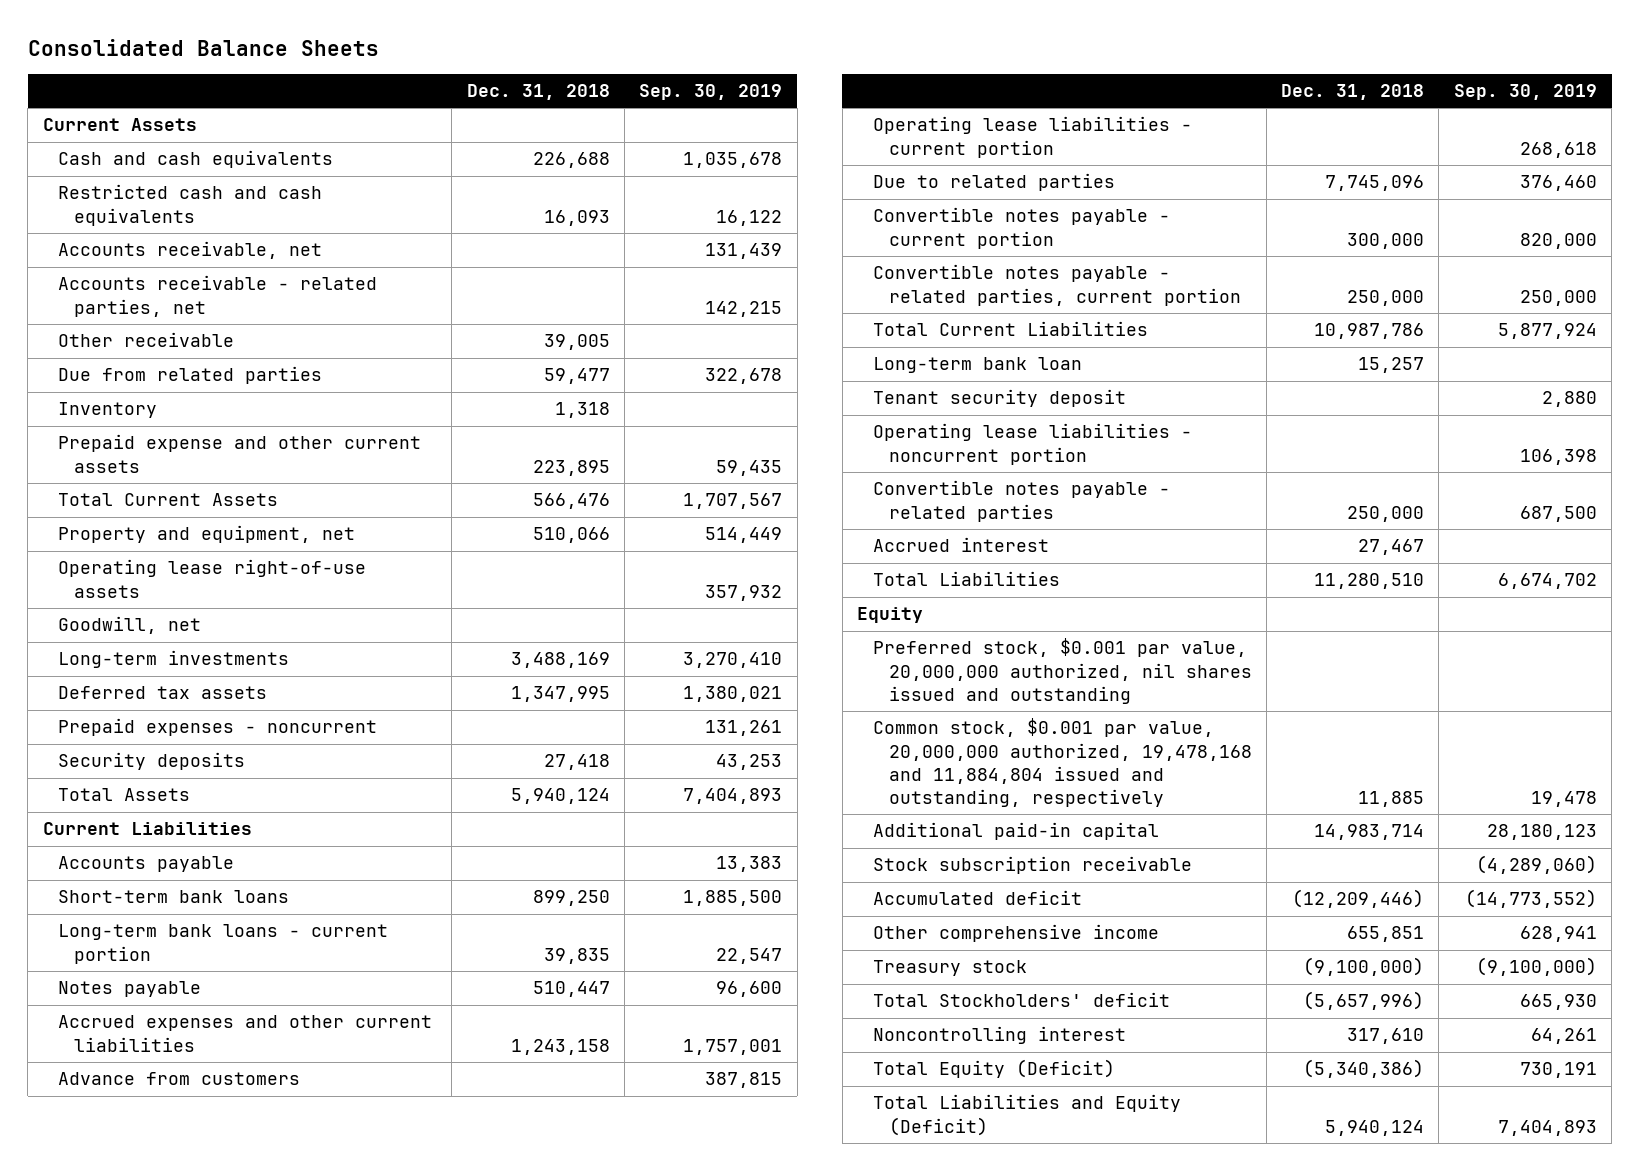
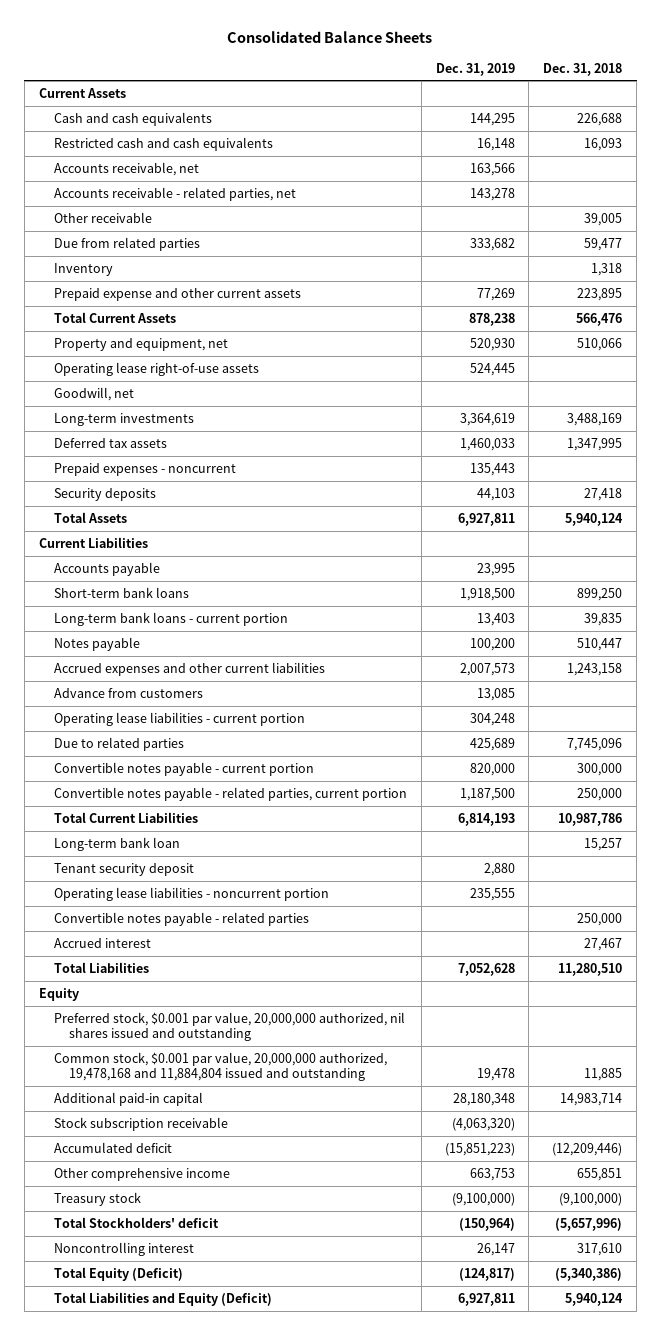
[639,84,783,101] Sep. 30, 2019 -> none
none -> [435,62,515,76] Dec. 31, 2019
[872,718,1252,807] Common stock, $0.001 par value, 20,000,000 authorized, 19,478,168 and 11,884,804 issued and outstanding, respectively -> [53,1051,387,1081] Common stock, $0.001 par value, 20,000,000 authorized, 19,478,168 and 11,884,804 issued and outstanding

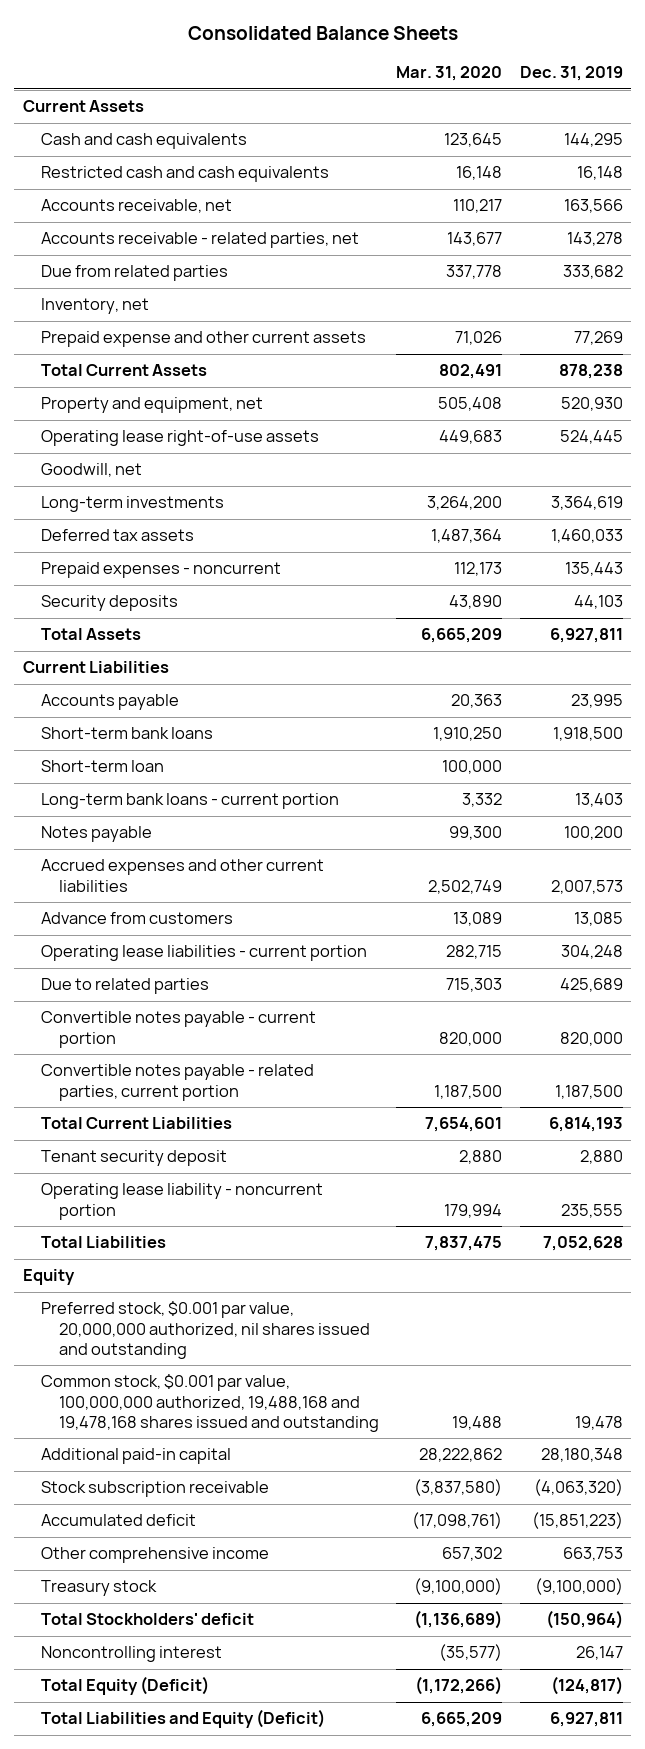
[543,62,623,76] Dec. 31, 2018 -> none
none -> [396,66,503,82] Mar. 31, 2020
[53,211,152,223] Other receivable -> none
[53,262,113,276] Inventory -> [40,298,149,315] Inventory, net
none -> [40,760,164,773] Short-term loan
[53,836,180,851] Long-term bank loan -> none
[53,911,309,926] Convertible notes payable - related parties -> none
[53,937,151,948] Accrued interest -> none
[53,886,329,901] Operating lease liabilities - noncurrent portion -> [40,1183,323,1220] Operating lease liability - noncurrent portion
[53,1051,387,1081] Common stock, $0.001 par value, 20,000,000 authorized, 19,478,168 and 11,884,804 issued and outstanding -> [40,1374,379,1432] Common stock, $0.001 par value, 100,000,000 authorized, 19,488,168 and 19,478,168 shares issued and outstanding

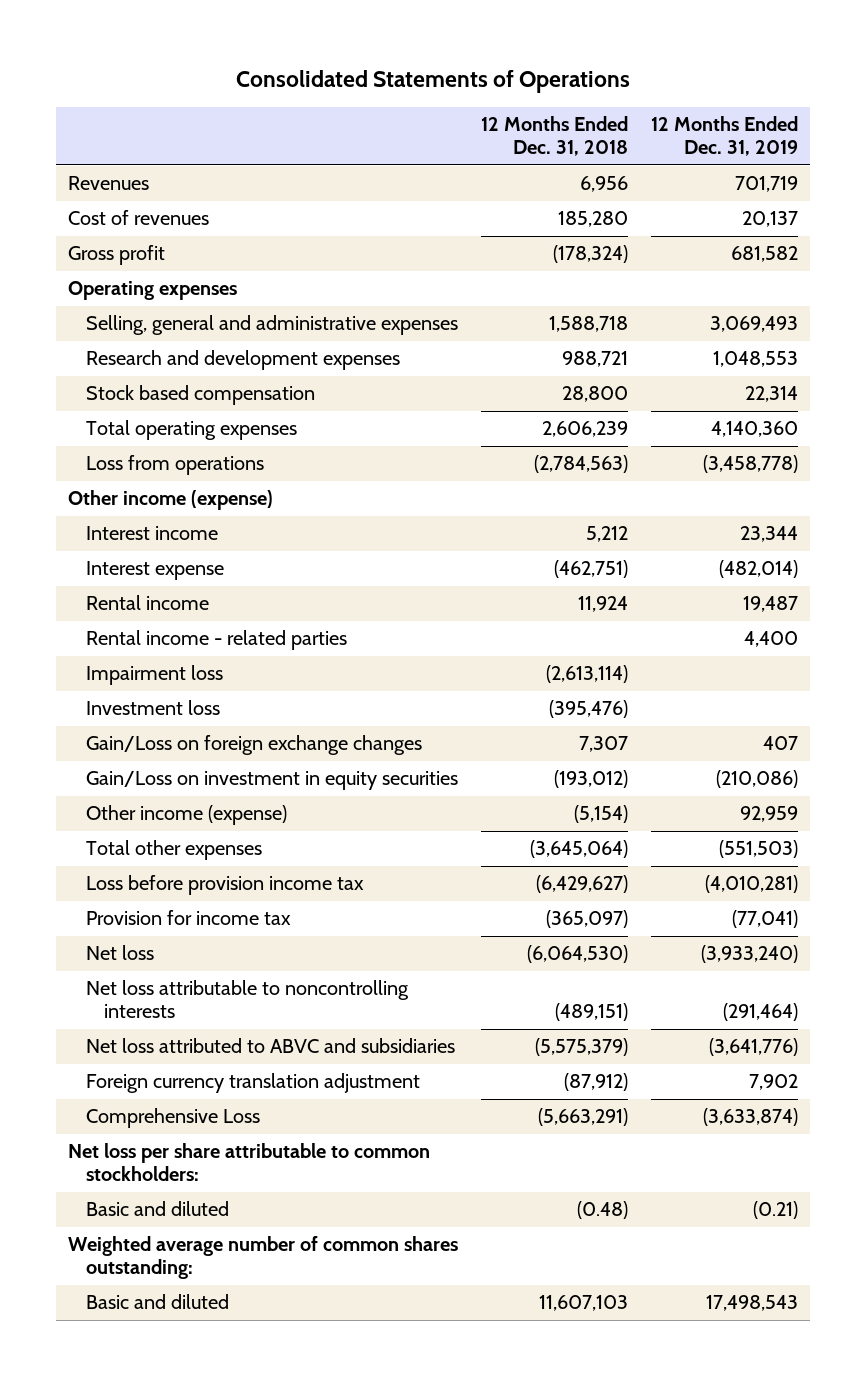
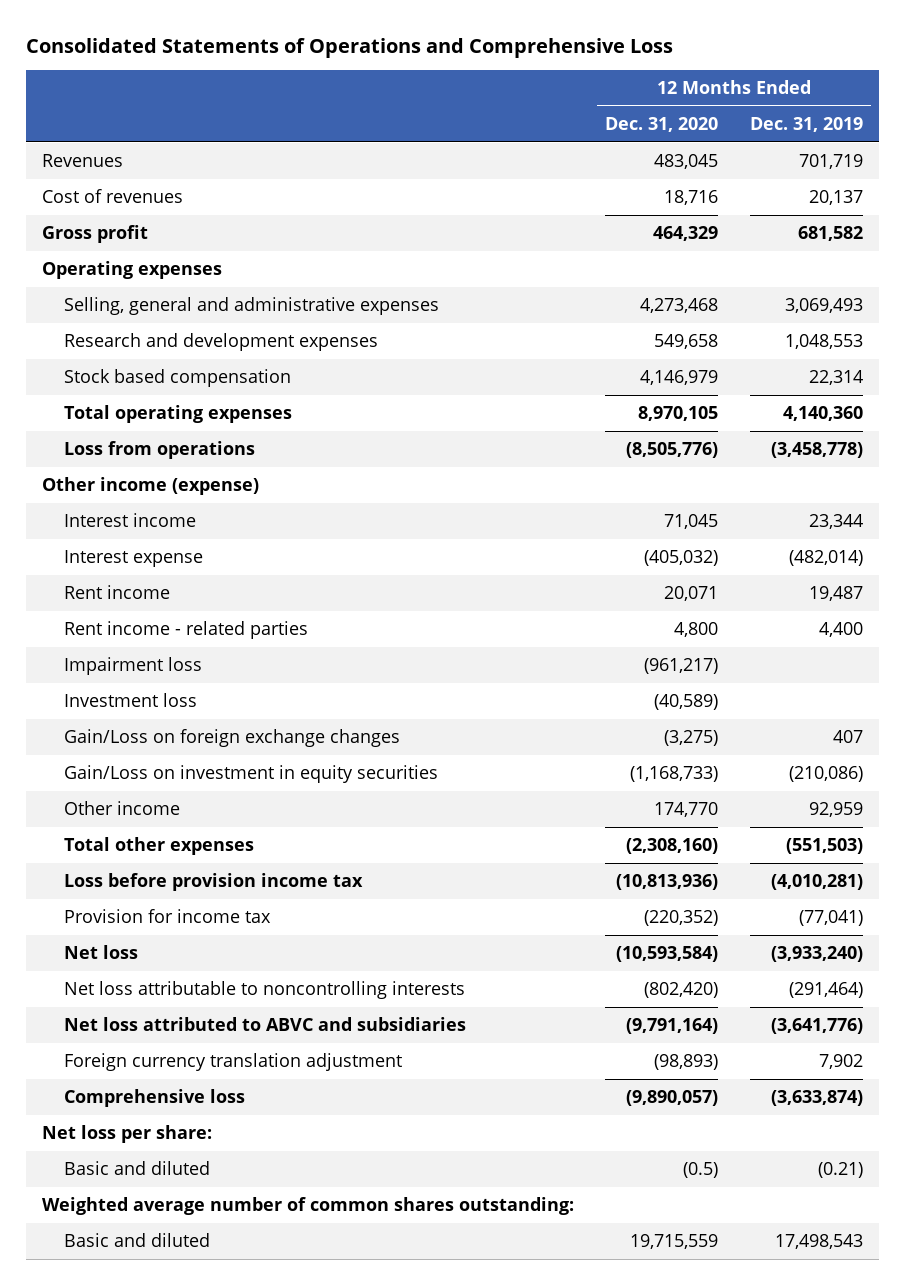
[236,70,631,94] Consolidated Statements of Operations -> [25,37,673,58] Consolidated Statements of Operations and Comprehensive Loss
[481,116,629,157] 12 Months Ended Dec. 31, 2018 -> none
none -> [605,116,719,132] Dec. 31, 2020
[85,595,209,611] Rental income -> [63,584,170,599] Rent income
[85,630,347,651] Rental income - related parties -> [63,620,308,639] Rent income - related parties
[85,805,287,826] Other income (expense) -> [63,800,180,815] Other income
[85,1108,260,1129] Comprehensive Loss -> [63,1088,245,1107] Comprehensive loss
[68,1143,431,1182] Net loss per share attributable to common stockholders: -> [41,1124,212,1143] Net loss per share:

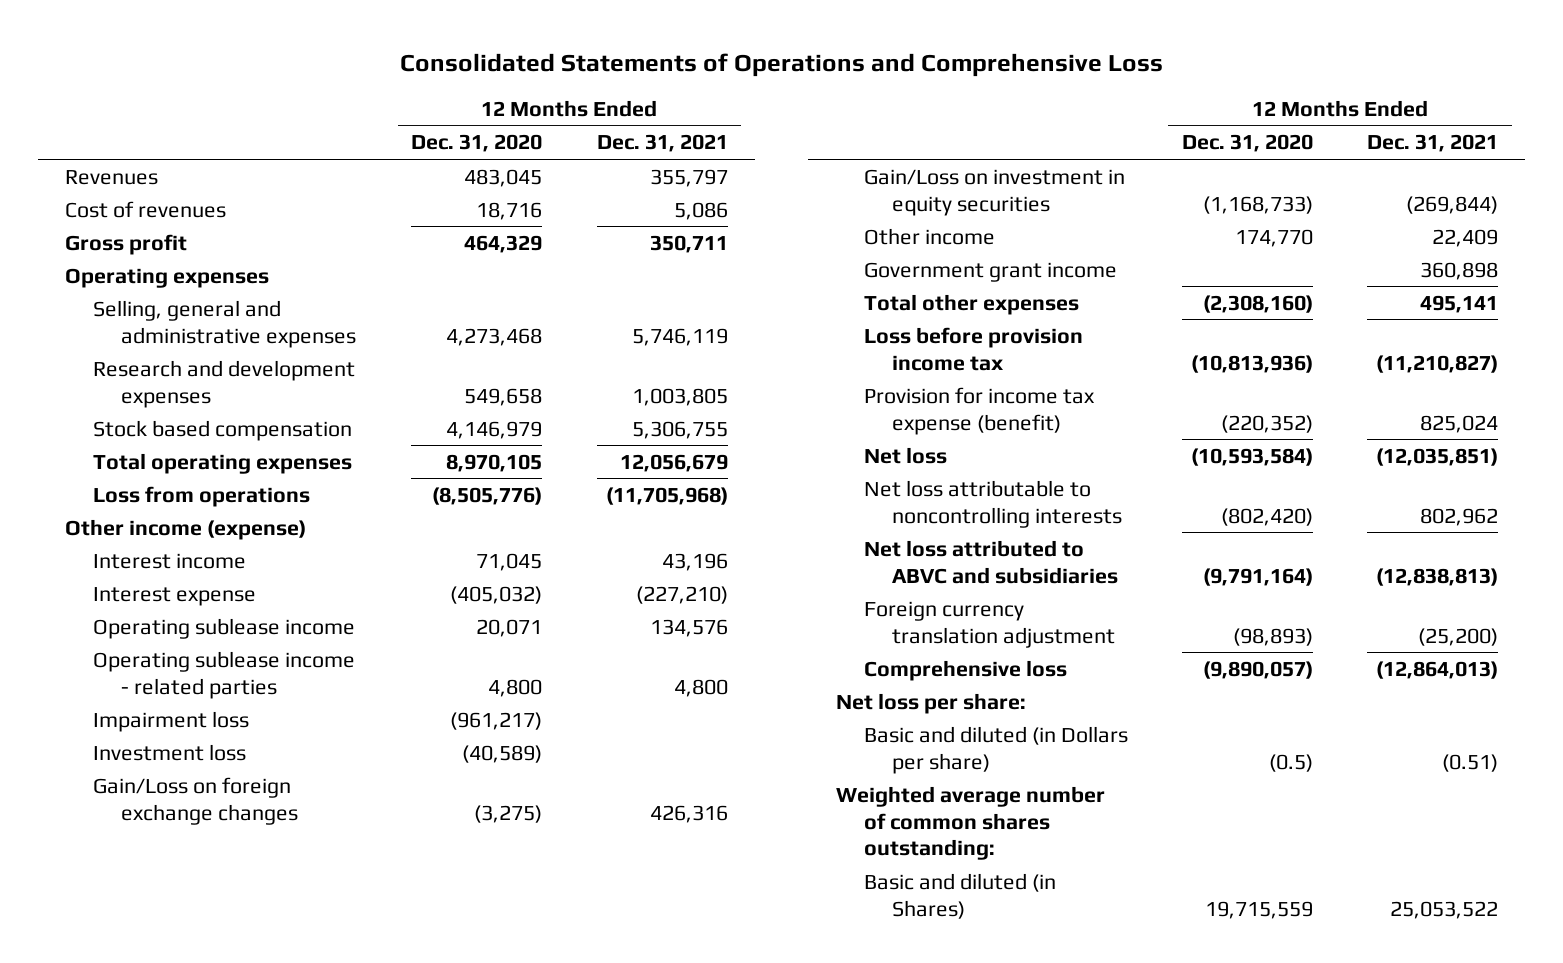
[749,116,863,132] Dec. 31, 2019 -> none
none -> [596,134,728,153] Dec. 31, 2021
[63,584,170,599] Rent income -> [93,617,356,639] Operating sublease income
[63,620,308,639] Rent income - related parties -> [93,650,356,699] Operating sublease income - related parties
none -> [863,261,1117,282] Government grant income
[63,908,271,923] Provision for income tax -> [863,386,1095,435] Provision for income tax expense (benefit)
[63,1160,210,1175] Basic and diluted -> [863,725,1128,774] Basic and diluted (in Dollars per share)
[63,1232,210,1247] Basic and diluted -> [863,872,1056,919] Basic and diluted (in Shares)

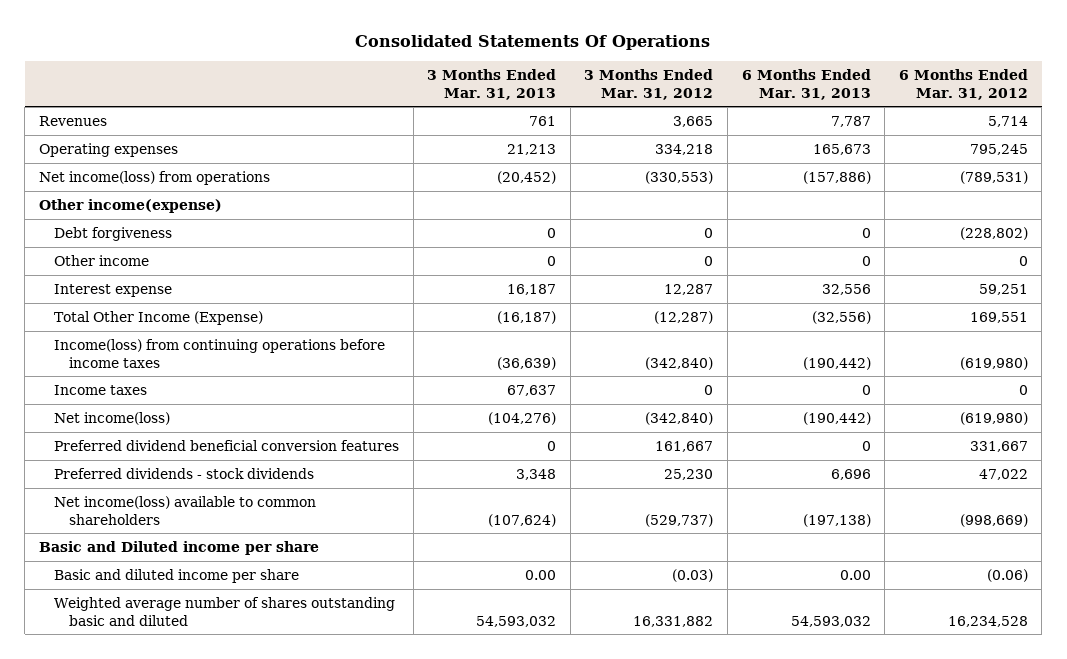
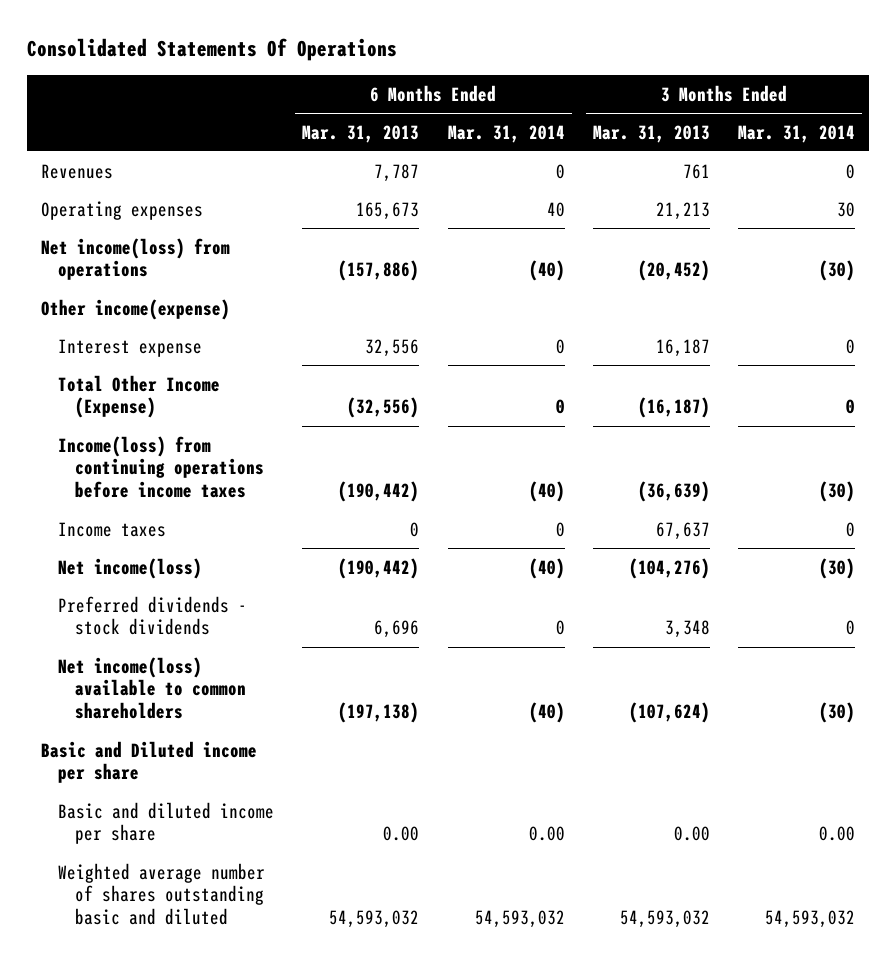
[584,68,714,100] 3 Months Ended Mar. 31, 2012 -> none
[898,68,1028,100] 6 Months Ended Mar. 31, 2012 -> none
none -> [447,124,565,143] Mar. 31, 2014
none -> [738,124,856,143] Mar. 31, 2014
[53,226,172,241] Debt forgiveness -> none
[53,254,149,266] Other income -> none
[53,439,399,451] Preferred dividend beneficial conversion features -> none

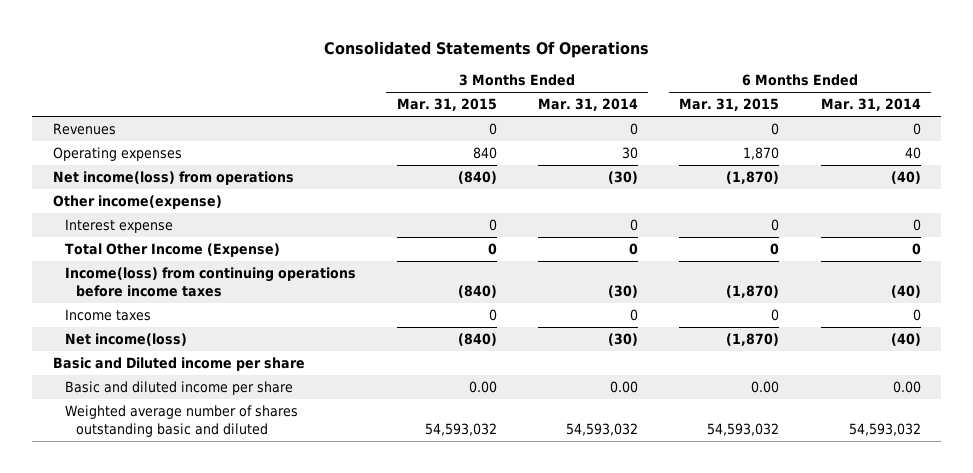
[302,124,420,143] Mar. 31, 2013 -> none
[592,124,710,143] Mar. 31, 2013 -> none
none -> [396,98,497,112] Mar. 31, 2015
none -> [679,98,780,112] Mar. 31, 2015
[57,595,247,636] Preferred dividends - stock dividends -> none
[57,656,246,720] Net income(loss) available to common shareholders -> none

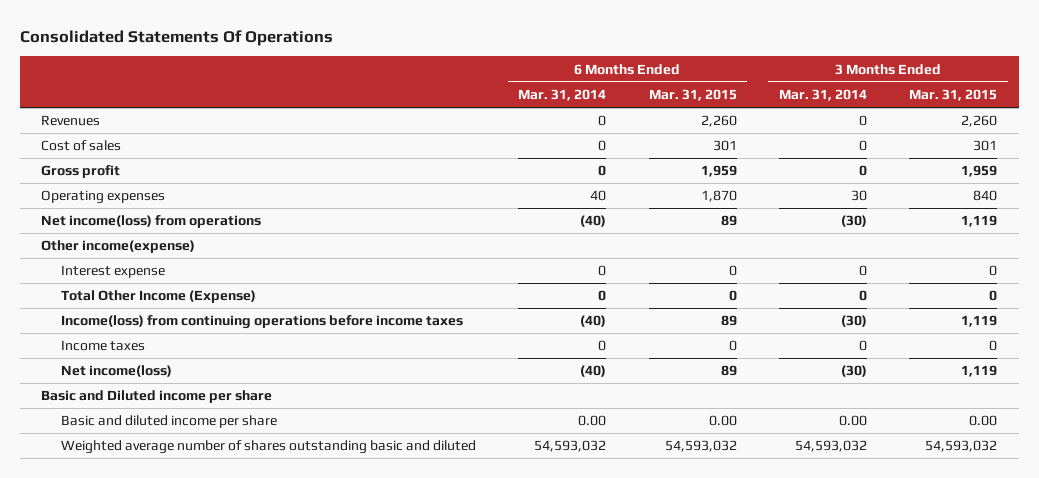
[488,123,497,136] 0 -> [961,115,998,128] 2,260
[771,123,780,136] 0 -> [700,115,737,128] 2,260
none -> [41,140,122,152] Cost of sales
none -> [41,165,121,179] Gross profit
[457,171,497,185] (840) -> [961,215,998,228] 1,119
[726,171,780,185] (1,870) -> [720,215,737,227] 89
[457,285,497,299] (840) -> [961,315,998,328] 1,119
[726,285,780,299] (1,870) -> [720,315,737,327] 89
[457,333,497,347] (840) -> [961,365,998,378] 1,119
[726,333,780,347] (1,870) -> [720,365,737,377] 89

